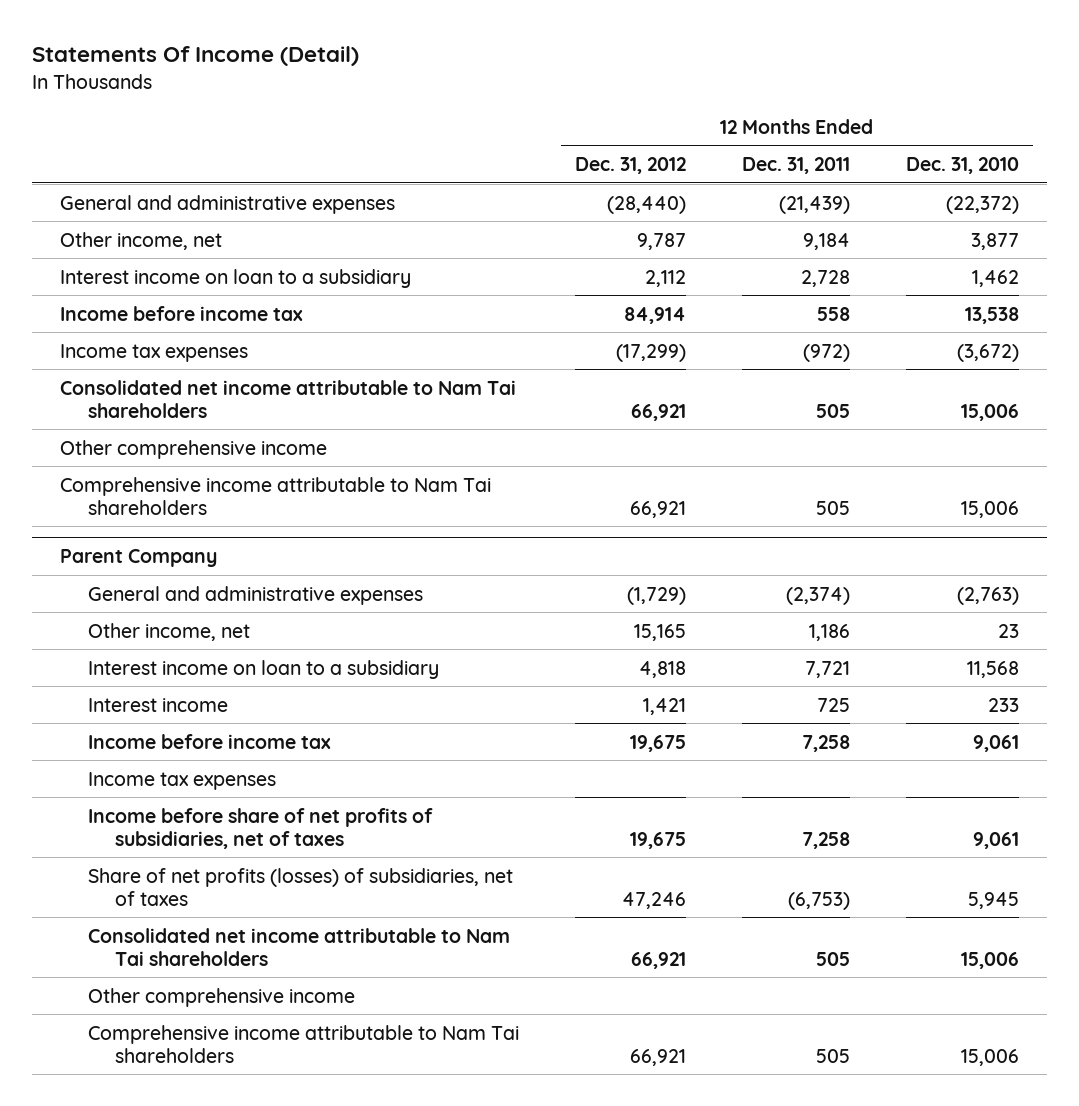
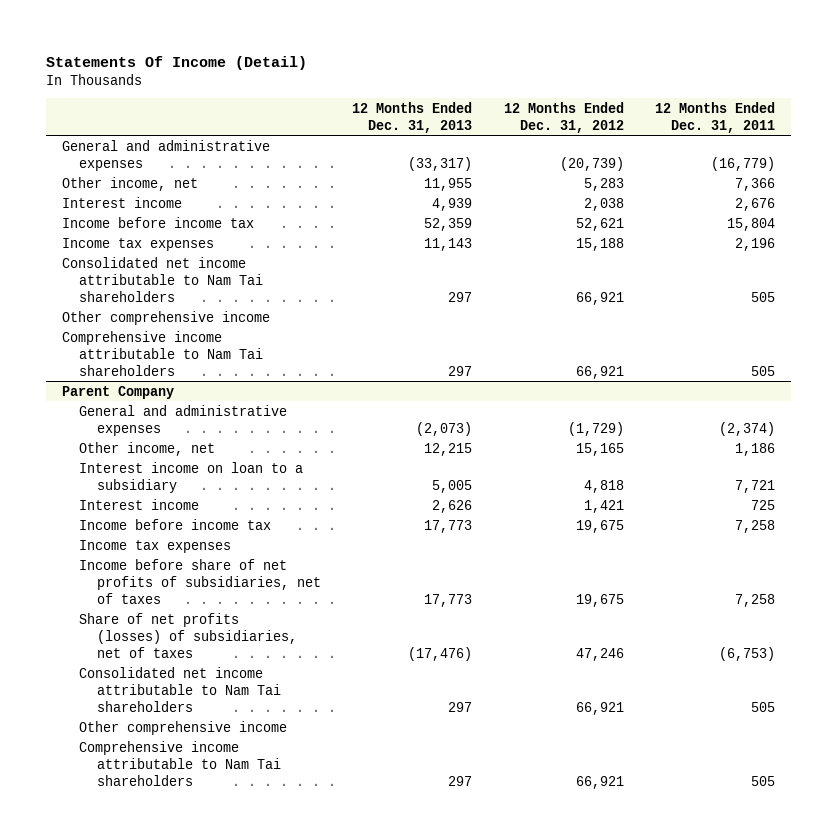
[906,157,1020,175] Dec. 31, 2010 -> none
none -> [352,101,473,133] 12 Months Ended Dec. 31, 2013
[60,268,412,288] Interest income on loan to a subsidiary -> none
[606,195,686,214] (28,440) -> [559,156,624,171] (20,739)
[779,195,851,214] (21,439) -> [711,156,776,171] (16,779)
[636,232,686,250] 9,787 -> [583,177,624,191] 5,283
[803,232,851,250] 9,184 -> [735,177,776,191] 7,366
none -> [61,196,182,208] Interest income
[623,306,686,324] 84,914 -> [575,217,624,231] 52,621
[817,306,851,321] 558 -> [727,217,776,231] 15,804
[615,343,686,362] (17,299) -> [575,237,624,251] 15,188
[803,343,851,362] (972) -> [735,237,776,251] 2,196

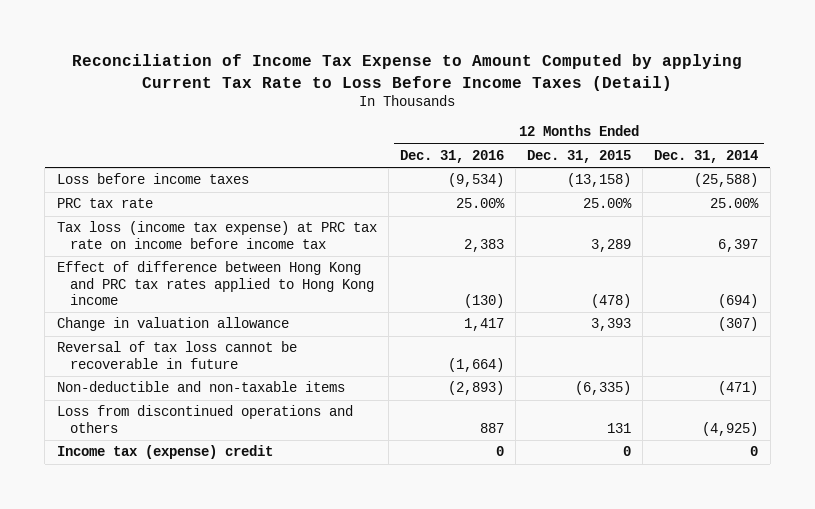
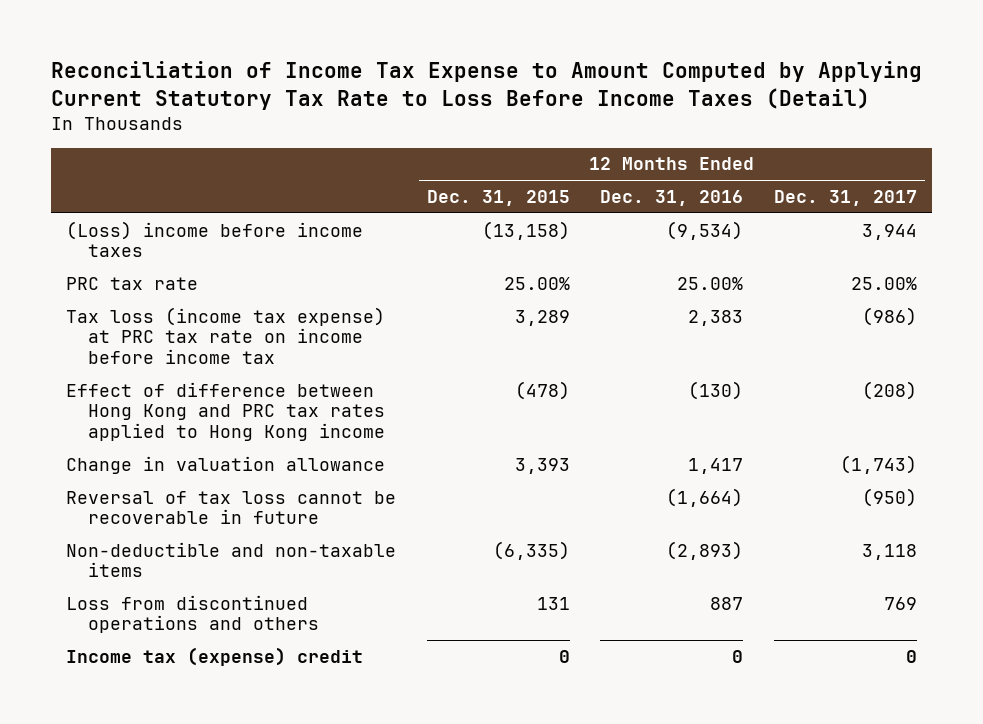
[72,54,743,91] Reconciliation of Income Tax Expense to Amount Computed by applying Current Tax Rate to Loss Before Income Taxes (Detail) -> [51,61,923,110] Reconciliation of Income Tax Expense to Amount Computed by Applying Current Statutory Tax Rate to Loss Before Income Taxes (Detail)
[654,149,759,163] Dec. 31, 2014 -> none
none -> [773,190,917,207] Dec. 31, 2017
[56,173,249,185] Loss before income taxes -> [66,220,364,258] (Loss) income before income taxes

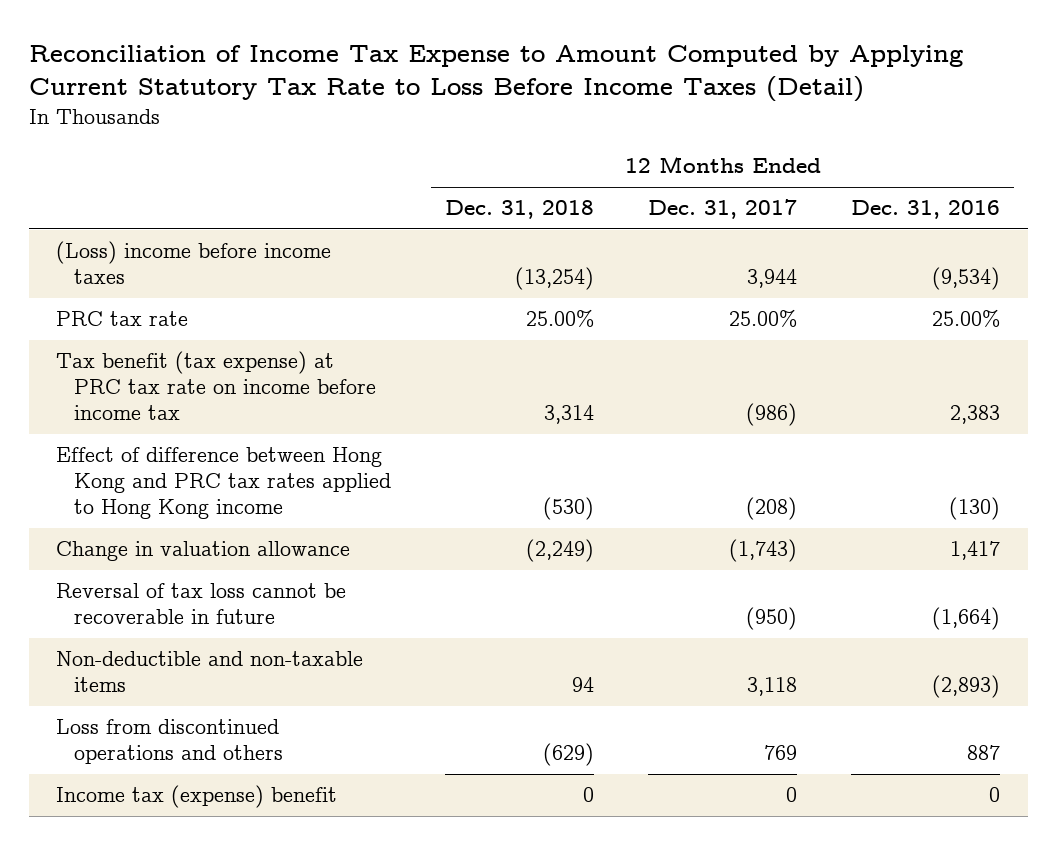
[426,190,570,207] Dec. 31, 2015 -> none
none -> [444,200,594,220] Dec. 31, 2018
[66,306,386,364] Tax loss (income tax expense) at PRC tax rate on income before income tax -> [55,351,376,420] Tax benefit (tax expense) at PRC tax rate on income before income tax
[66,646,364,666] Income tax (expense) credit -> [55,785,337,809] Income tax (expense) benefit

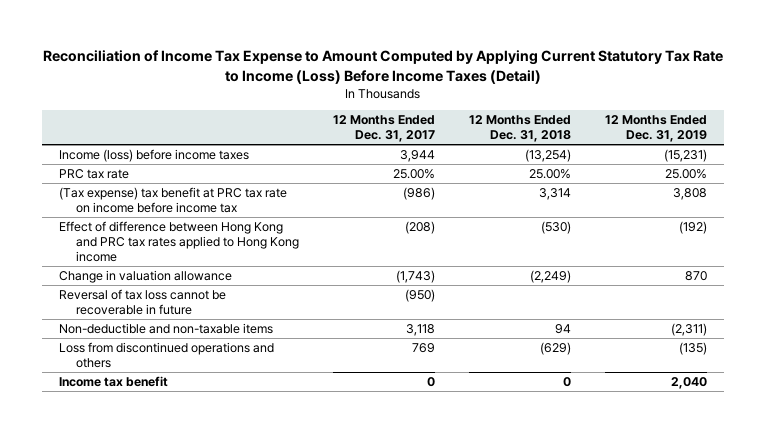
[28,44,963,103] Reconciliation of Income Tax Expense to Amount Computed by Applying Current Statutory Tax Rate to Loss Before Income Taxes (Detail) -> [42,50,723,84] Reconciliation of Income Tax Expense to Amount Computed by Applying Current Statutory Tax Rate to Income (Loss) Before Income Taxes (Detail)
[851,200,1001,220] Dec. 31, 2016 -> none
none -> [605,115,708,143] 12 Months Ended Dec. 31, 2019
[55,241,331,285] (Loss) income before income taxes -> [58,148,249,162] Income (loss) before income taxes
[55,351,376,420] Tax benefit (tax expense) at PRC tax rate on income before income tax -> [58,186,287,213] (Tax expense) tax benefit at PRC tax rate on income before income tax
[55,785,337,809] Income tax (expense) benefit -> [58,375,168,387] Income tax benefit

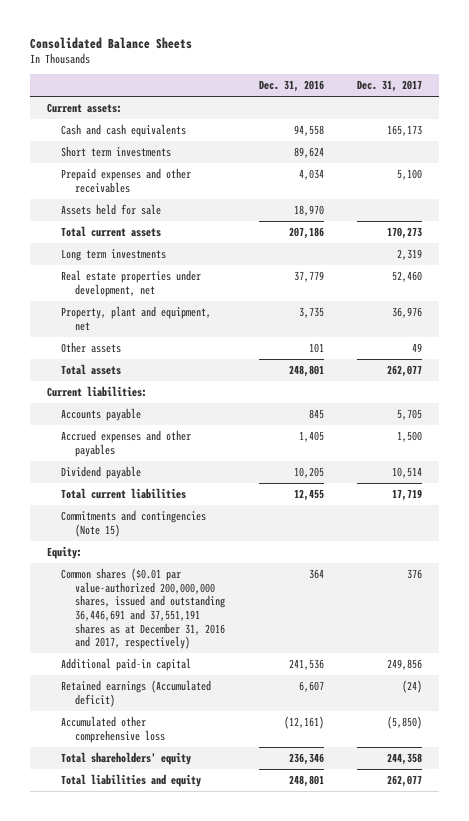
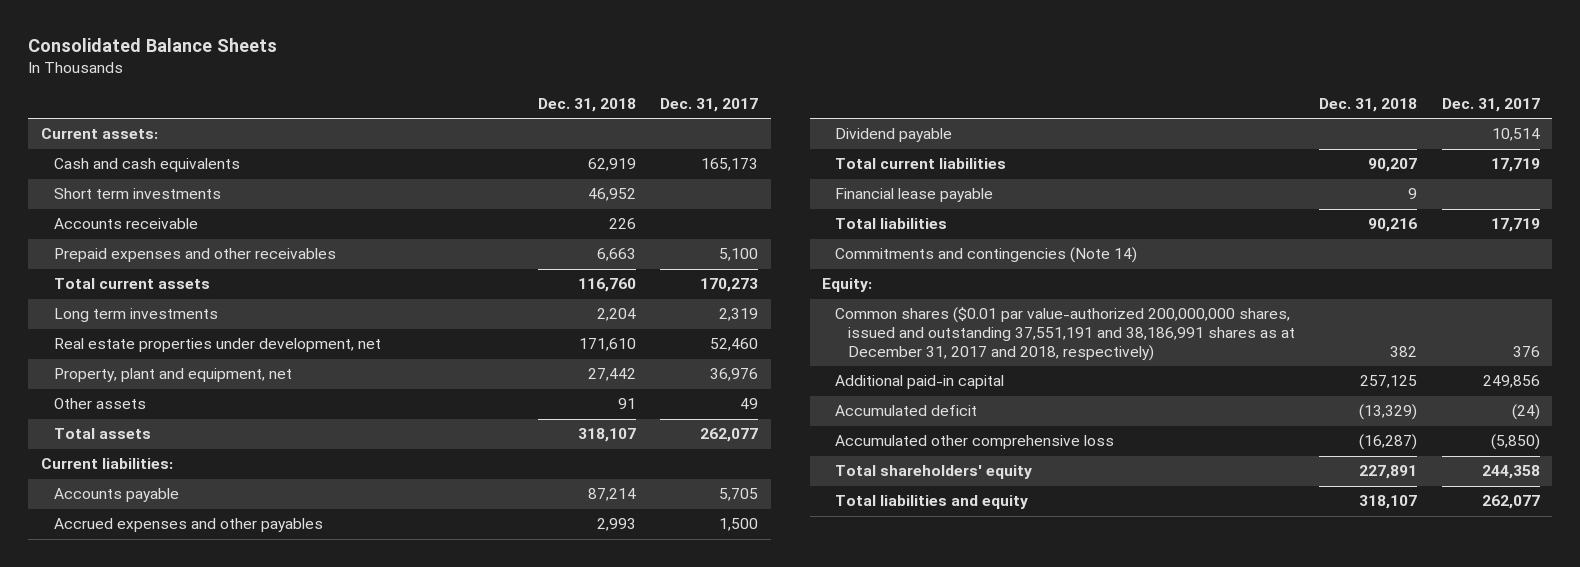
[258,80,324,93] Dec. 31, 2016 -> none
none -> [538,98,637,113] Dec. 31, 2018
none -> [53,218,198,230] Accounts receivable
[60,204,161,216] Assets held for sale -> none
none -> [834,188,993,203] Financial lease payable
none -> [834,218,947,230] Total liabilities
[60,510,206,537] Commitments and contingencies (Note 15) -> [834,247,1137,264] Commitments and contingencies (Note 14)
[60,568,225,650] Common shares ($0.01 par value-authorized 200,000,000 shares, issued and outstanding 36,446,691 and 37,551,191 shares as at December 31, 2016 and 2017, respectively) -> [834,307,1295,361] Common shares ($0.01 par value-authorized 200,000,000 shares, issued and outstanding 37,551,191 and 38,186,991 shares as at December 31, 2017 and 2018, respectively)
[60,680,211,707] Retained earnings (Accumulated deficit) -> [834,405,977,417] Accumulated deficit

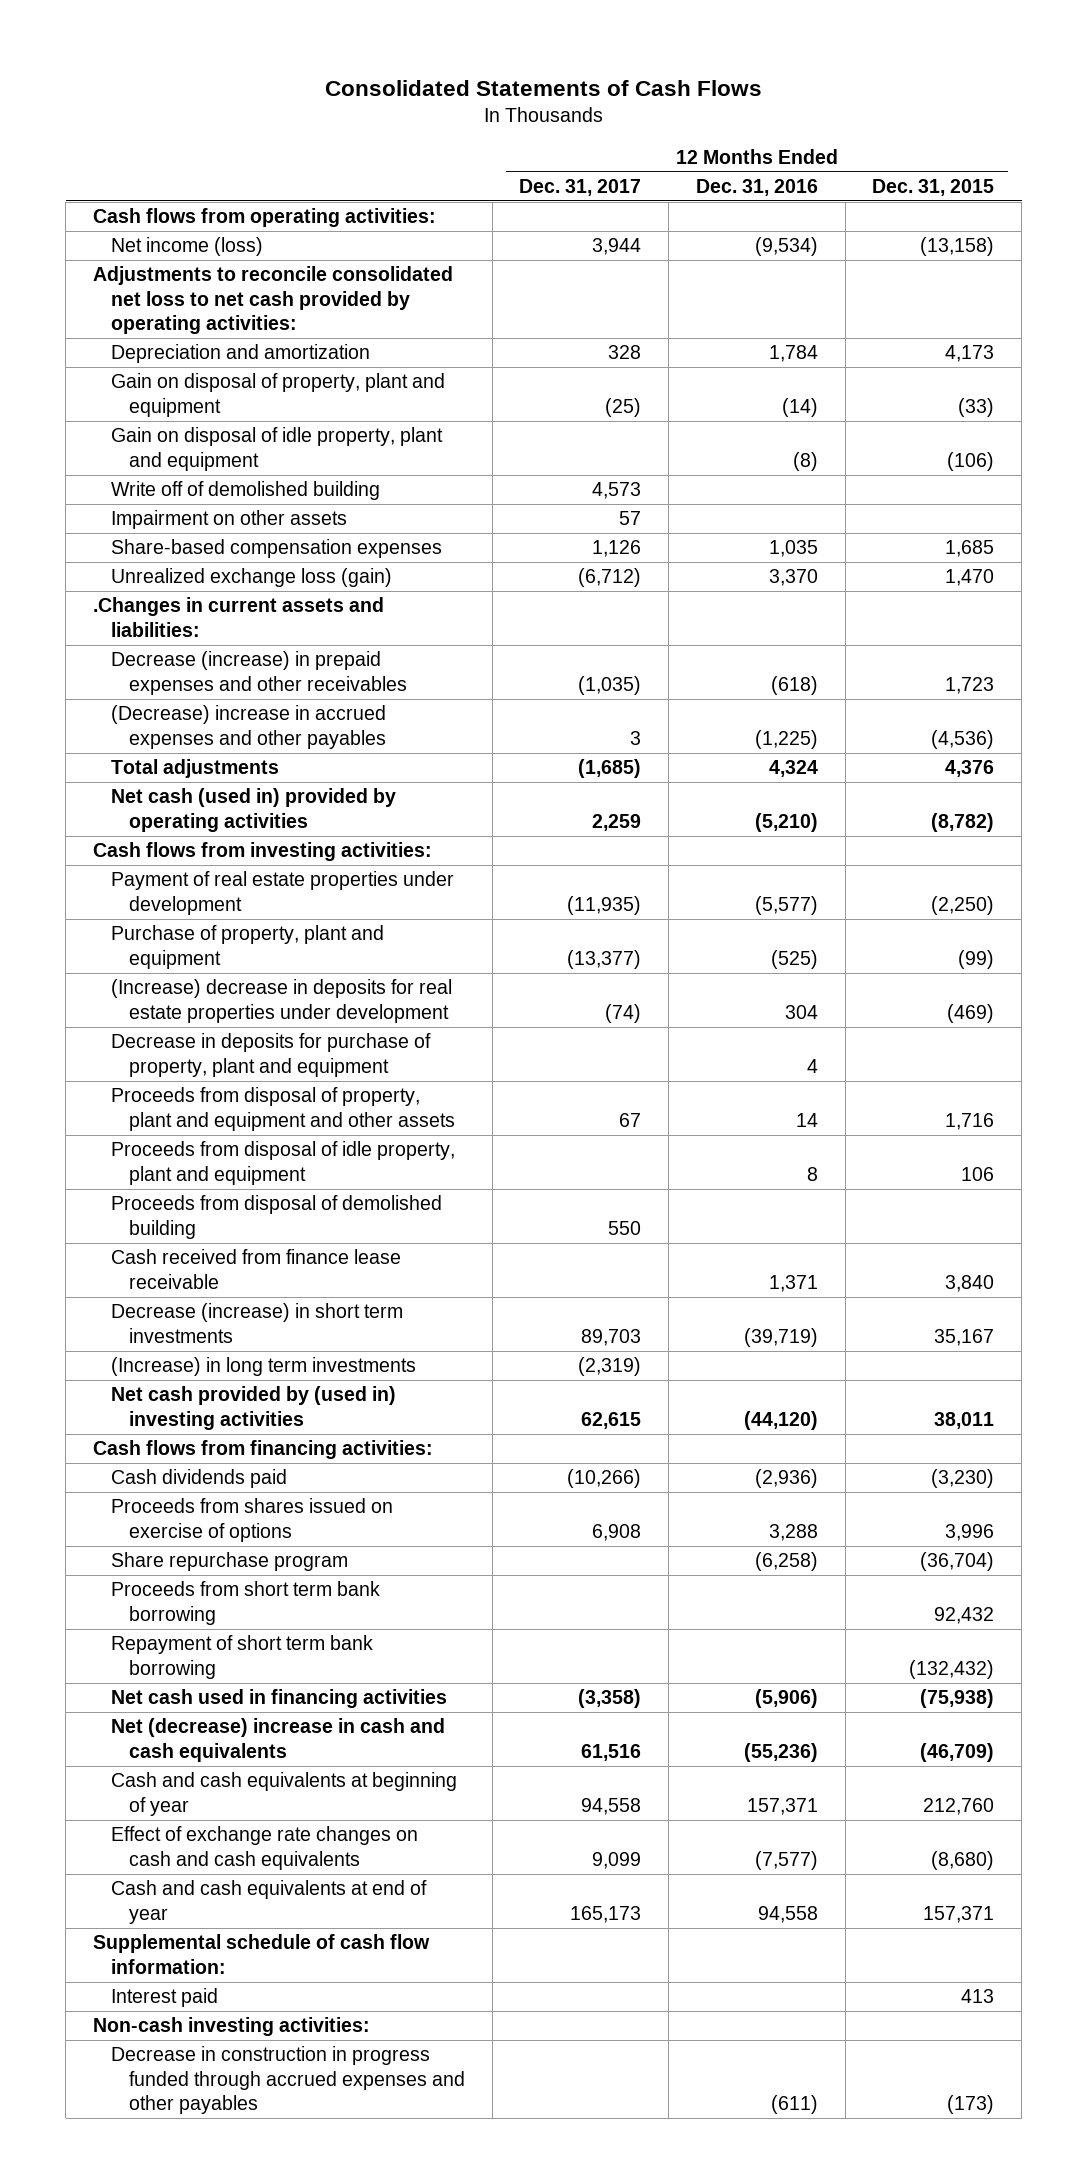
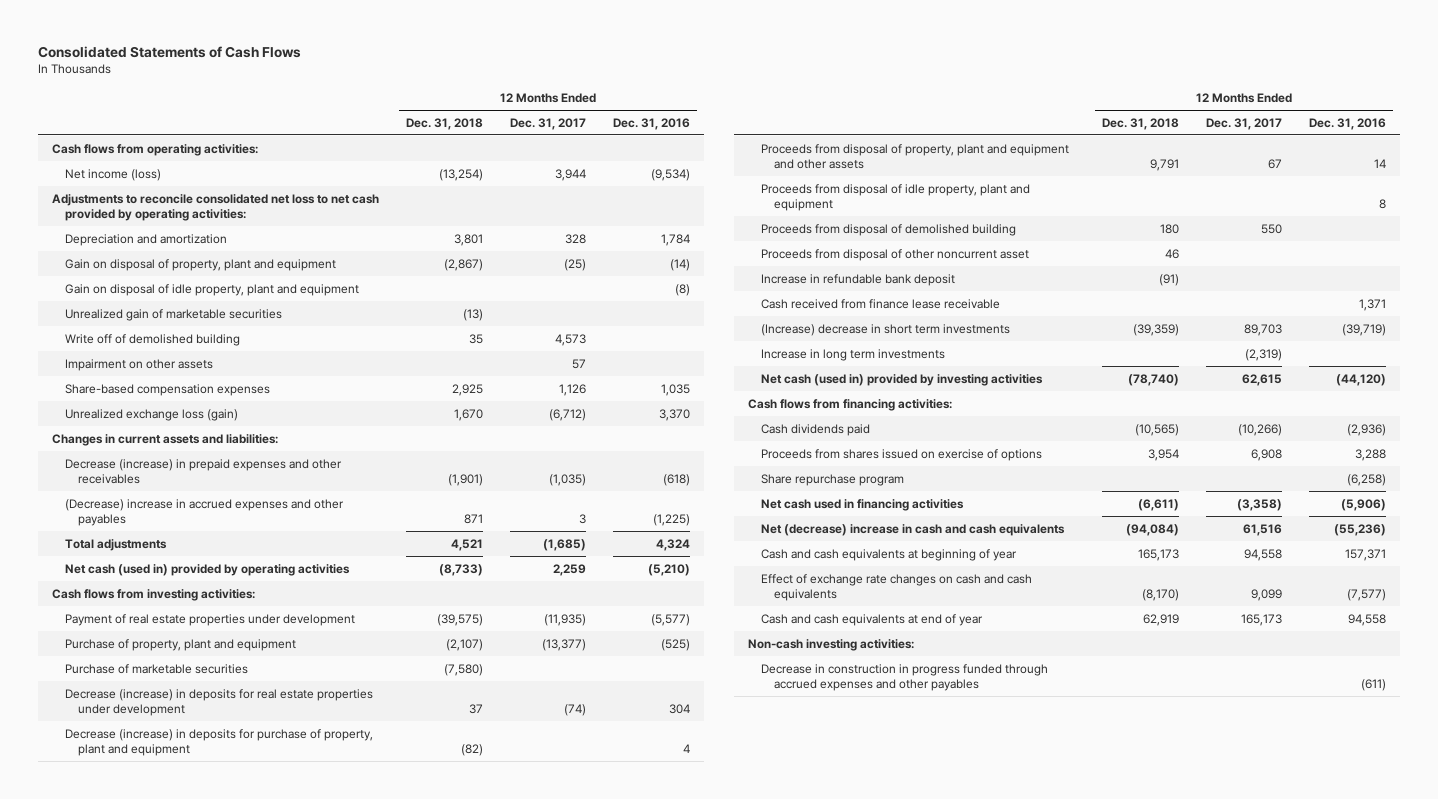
[872,178,995,196] Dec. 31, 2015 -> none
none -> [405,117,483,130] Dec. 31, 2018
none -> [65,308,283,321] Unrealized gain of marketable securities
[92,597,384,637] .Changes in current assets and liabilities: -> [51,433,278,446] Changes in current assets and liabilities:
none -> [65,663,249,674] Purchase of marketable securities
[110,979,452,1023] (Increase) decrease in deposits for real estate properties under development -> [65,688,374,717] Decrease (increase) in deposits for real estate properties under development
[110,1033,431,1077] Decrease in deposits for purchase of property, plant and equipment -> [65,728,374,757] Decrease (increase) in deposits for purchase of property, plant and equipment
none -> [760,248,1029,261] Proceeds from disposal of other noncurrent asset
none -> [760,273,955,286] Increase in refundable bank deposit
[110,1303,403,1343] Decrease (increase) in short term investments -> [760,323,1010,336] (Increase) decrease in short term investments
[110,1357,416,1377] (Increase) in long term investments -> [760,348,945,361] Increase in long term investments
[110,1386,396,1430] Net cash provided by (used in) investing activities -> [760,373,1043,386] Net cash (used in) provided by investing activities
[110,1581,380,1625] Proceeds from short term bank borrowing -> none
[110,1635,373,1679] Repayment of short term bank borrowing -> none
[92,1934,430,1974] Supplemental schedule of cash flow information: -> none
[110,1988,218,2008] Interest paid -> none

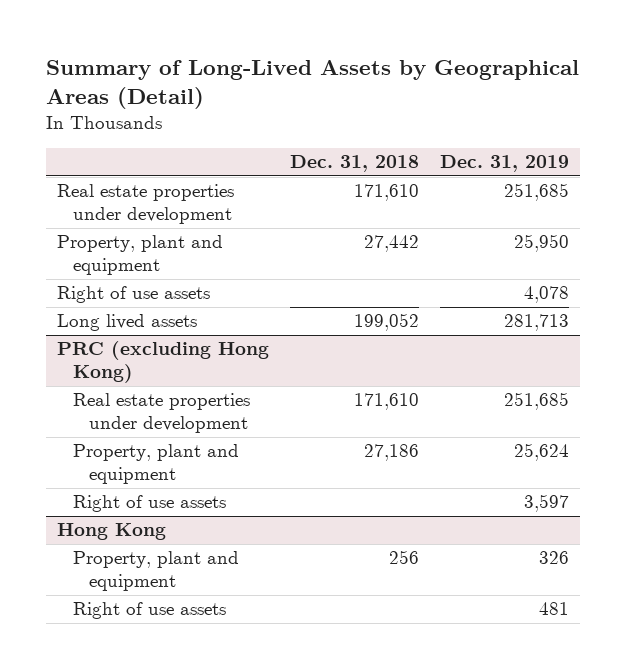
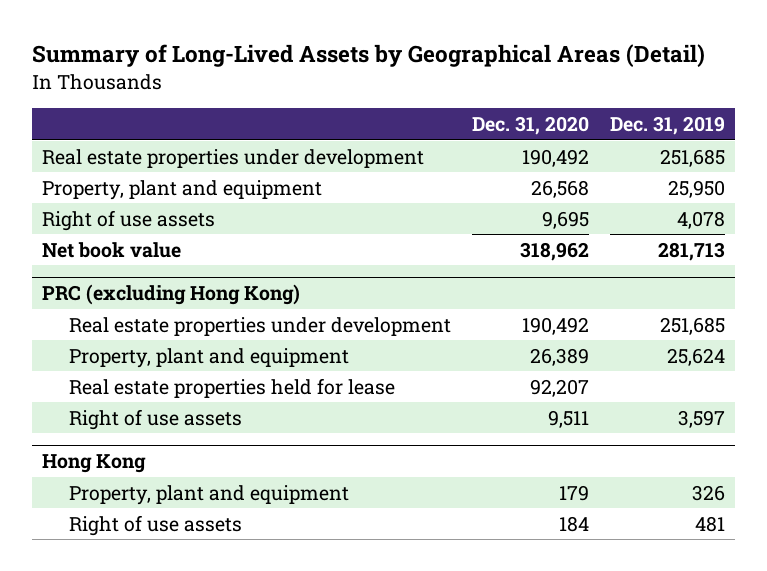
[289,155,419,173] Dec. 31, 2018 -> none
none -> [471,116,589,136] Dec. 31, 2020
[56,314,197,332] Long lived assets -> [42,241,182,258] Net book value
none -> [69,377,396,398] Real estate properties held for lease

